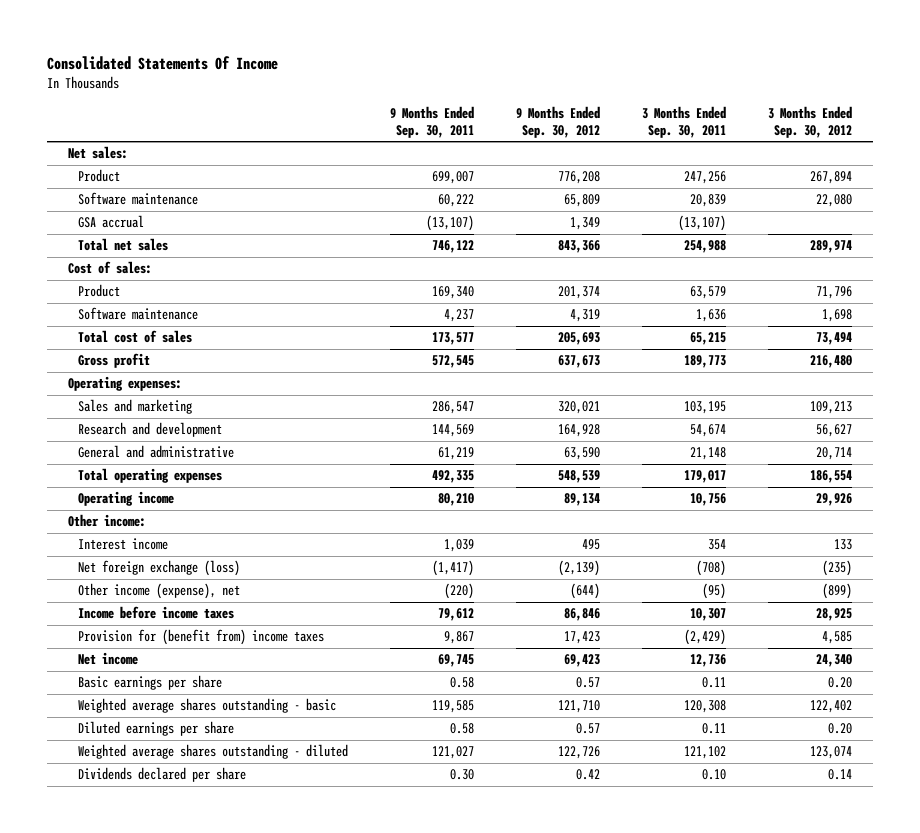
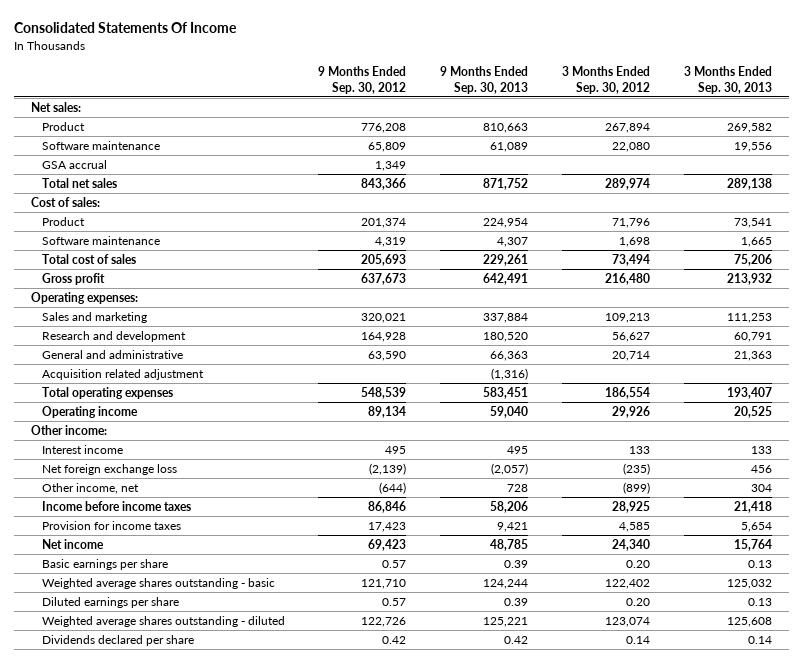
[390,106,475,138] 9 Months Ended Sep. 30, 2011 -> none
[642,106,727,138] 3 Months Ended Sep. 30, 2011 -> none
none -> [440,66,529,94] 9 Months Ended Sep. 30, 2013
none -> [684,66,773,94] 3 Months Ended Sep. 30, 2013
none -> [41,368,204,380] Acquisition related adjustment
[78,560,241,577] Net foreign exchange (loss) -> [41,463,177,475] Net foreign exchange loss
[78,583,241,600] Other income (expense), net -> [41,482,139,494] Other income, net
[78,629,325,646] Provision for (benefit from) income taxes -> [41,520,181,530] Provision for income taxes

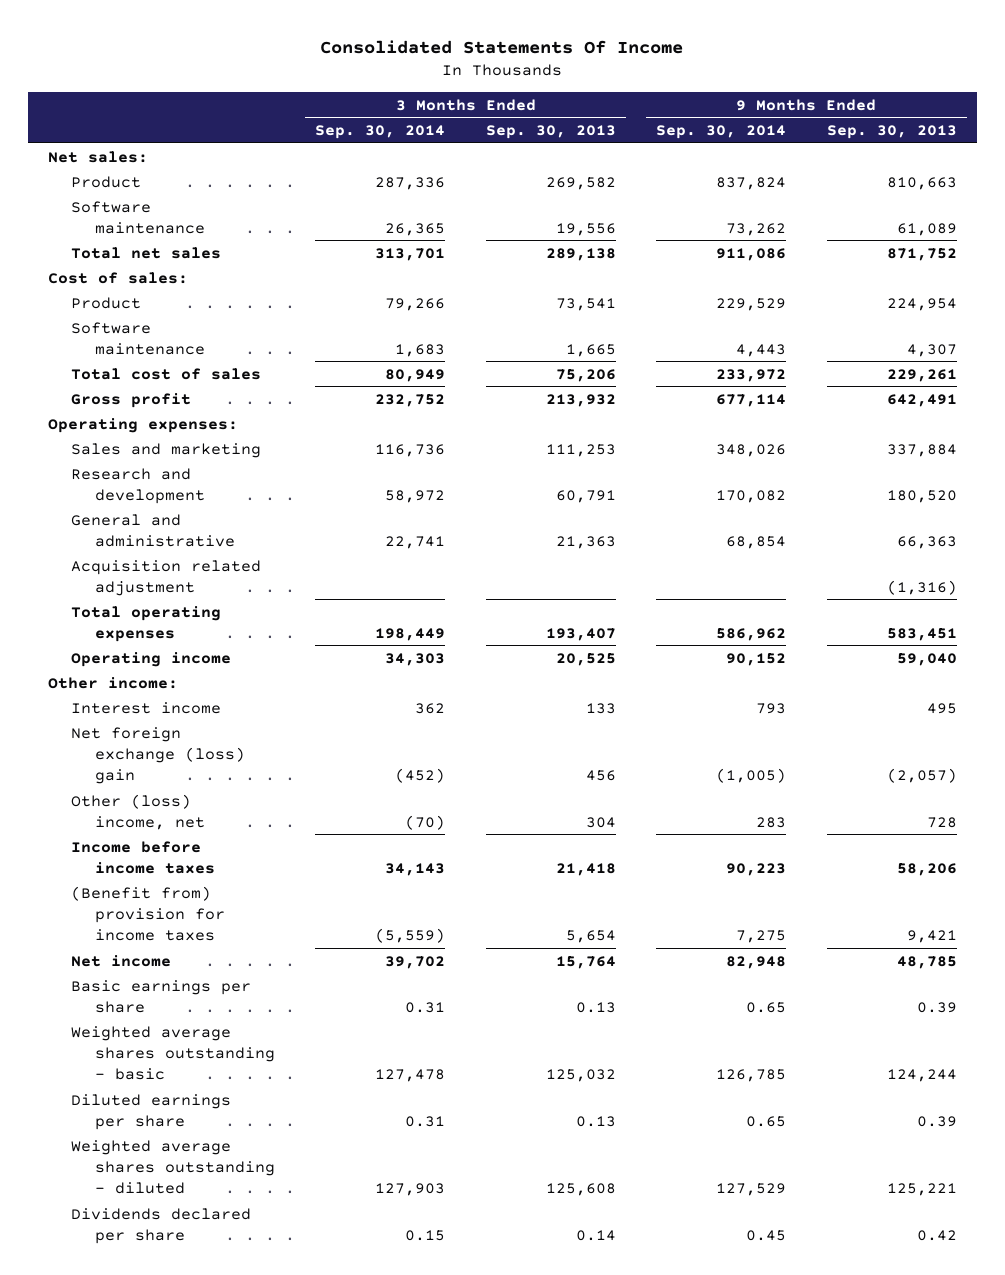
[318,66,407,94] 9 Months Ended Sep. 30, 2012 -> none
[562,66,651,94] 3 Months Ended Sep. 30, 2012 -> none
none -> [315,125,446,140] Sep. 30, 2014
none -> [656,125,787,140] Sep. 30, 2014
[41,159,107,169] GSA accrual -> none
[41,463,177,475] Net foreign exchange loss -> [71,726,245,784] Net foreign exchange (loss) gain
[41,482,139,494] Other income, net -> [71,793,205,830] Other (loss) income, net
[41,520,181,530] Provision for income taxes -> [71,885,225,941] (Benefit from) provision for income taxes

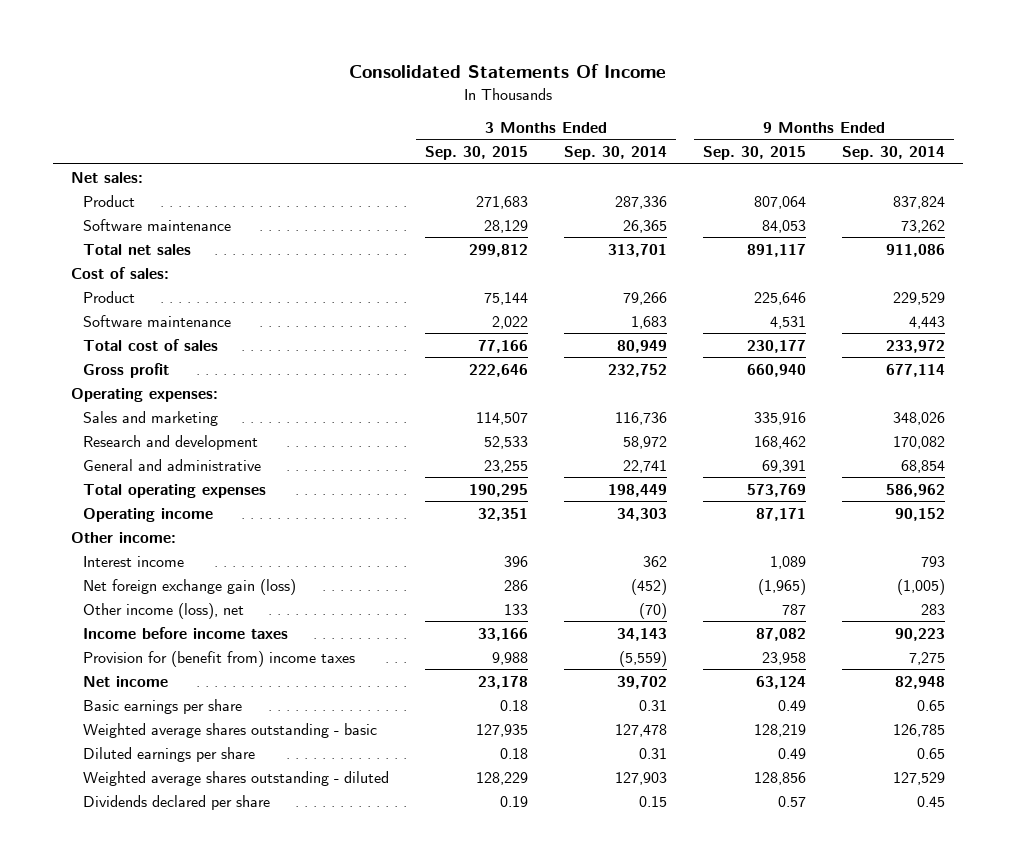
[485,125,616,140] Sep. 30, 2013 -> none
[826,125,957,140] Sep. 30, 2013 -> none
none -> [425,146,529,161] Sep. 30, 2015
none -> [703,146,807,161] Sep. 30, 2015
[71,559,262,596] Acquisition related adjustment -> none
[71,726,245,784] Net foreign exchange (loss) gain -> [83,578,297,595] Net foreign exchange gain (loss)
[71,793,205,830] Other (loss) income, net -> [83,602,245,619] Other income (loss), net
[71,885,225,941] (Benefit from) provision for income taxes -> [83,650,356,667] Provision for (benefit from) income taxes

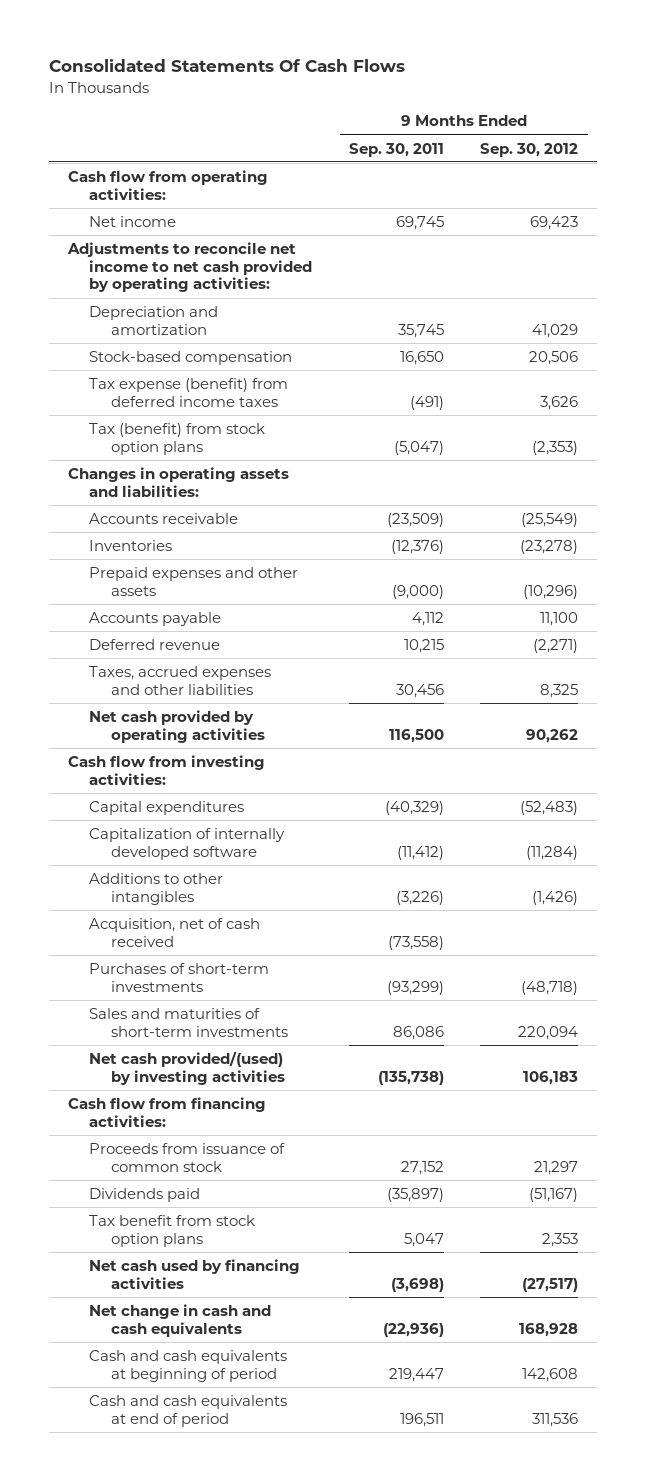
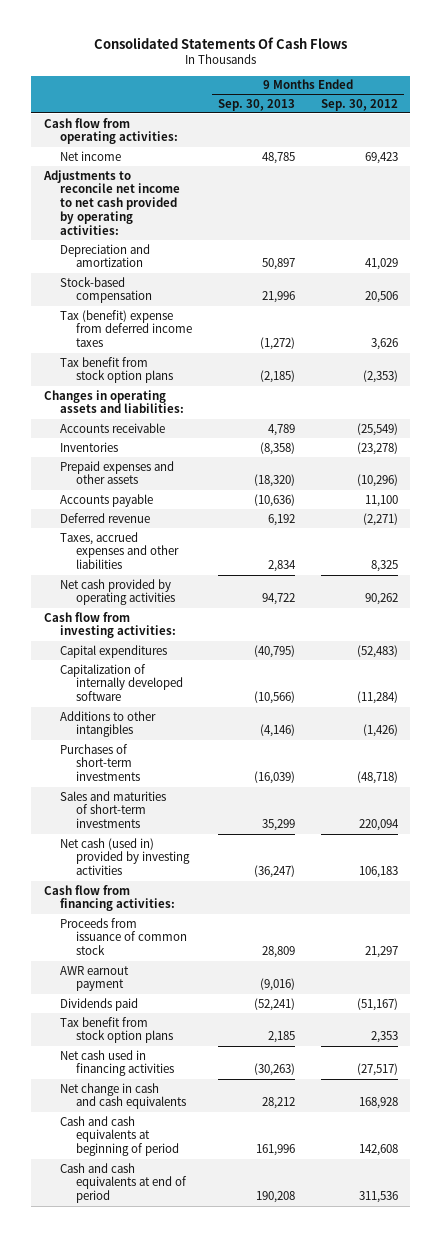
[348,142,444,157] Sep. 30, 2011 -> none
none -> [217,98,295,111] Sep. 30, 2013
[89,377,289,407] Tax expense (benefit) from deferred income taxes -> [59,309,193,348] Tax (benefit) expense from deferred income taxes
[89,422,266,455] Tax (benefit) from stock option plans -> [59,356,174,384] Tax benefit from stock option plans
[89,917,261,947] Acquisition, net of cash received -> none
[89,1050,286,1085] Net cash provided/(used) by investing activities -> [59,837,191,876] Net cash (used in) provided by investing activities
none -> [59,965,129,992] AWR earnout payment
[89,1258,301,1289] Net cash used by financing activities -> [59,1049,175,1077] Net cash used in financing activities

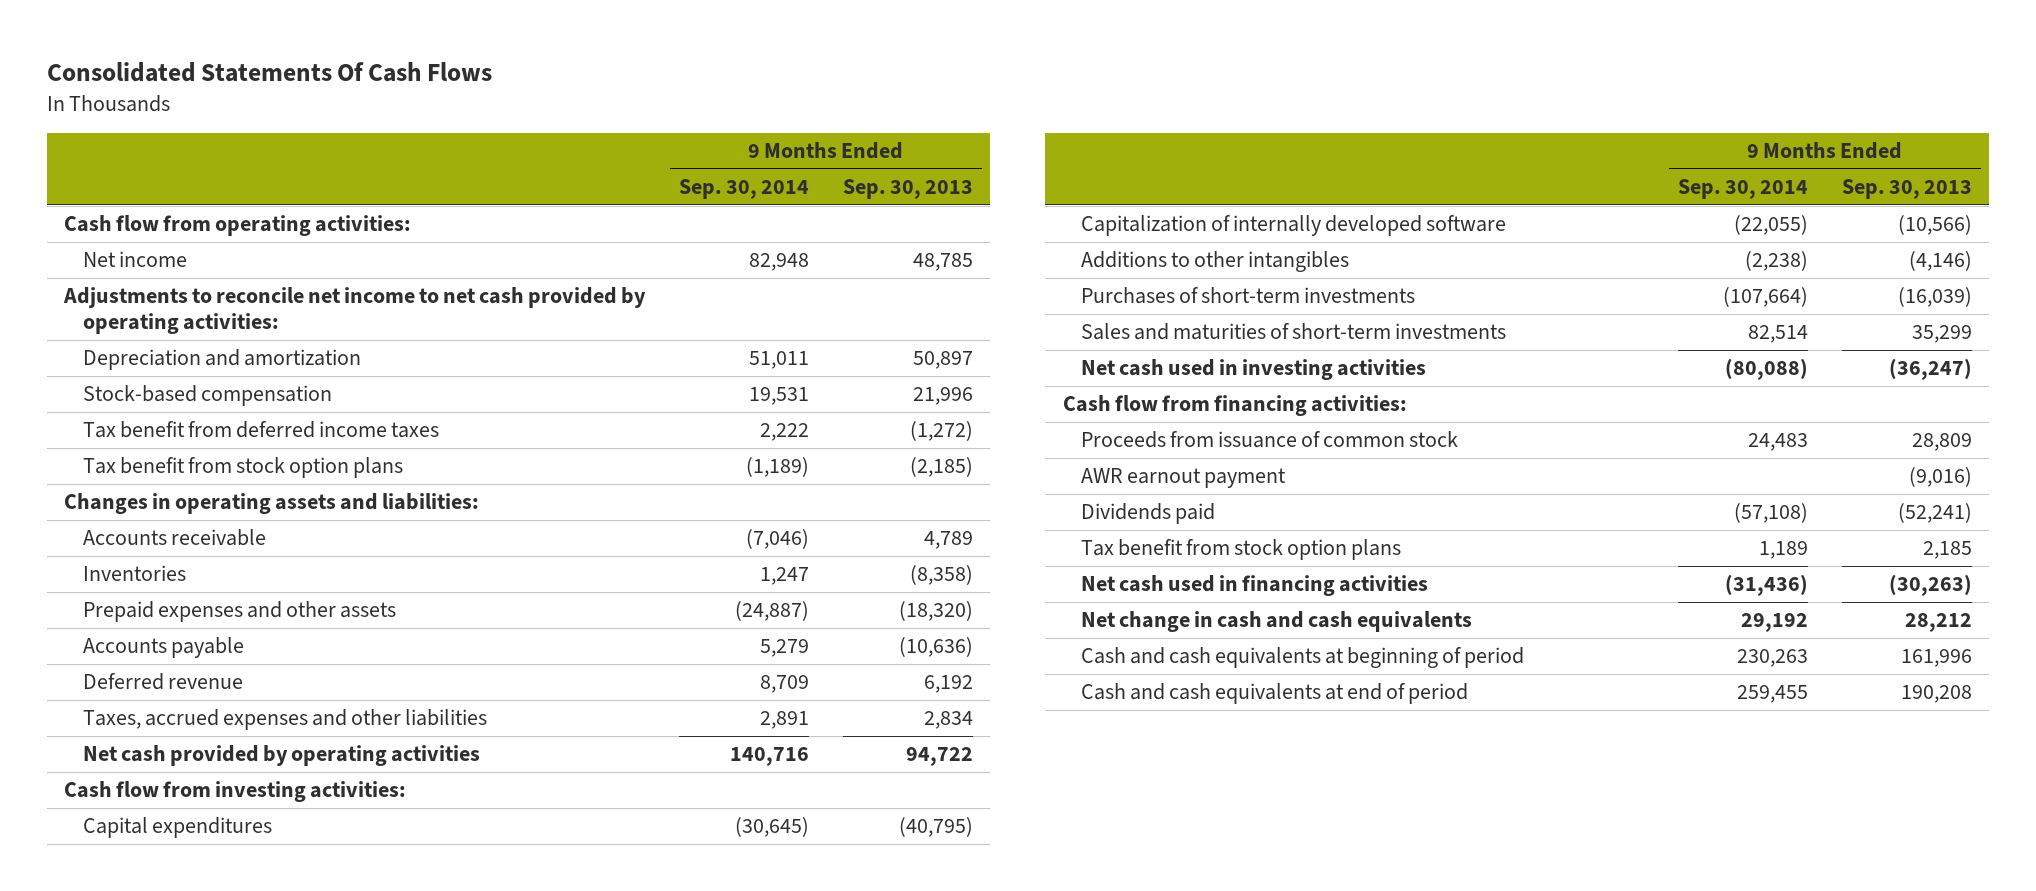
[320,98,398,111] Sep. 30, 2012 -> none
none -> [678,178,809,199] Sep. 30, 2014
[59,309,193,348] Tax (benefit) expense from deferred income taxes -> [82,421,439,439] Tax benefit from deferred income taxes
[59,837,191,876] Net cash (used in) provided by investing activities -> [1081,359,1427,381] Net cash used in investing activities

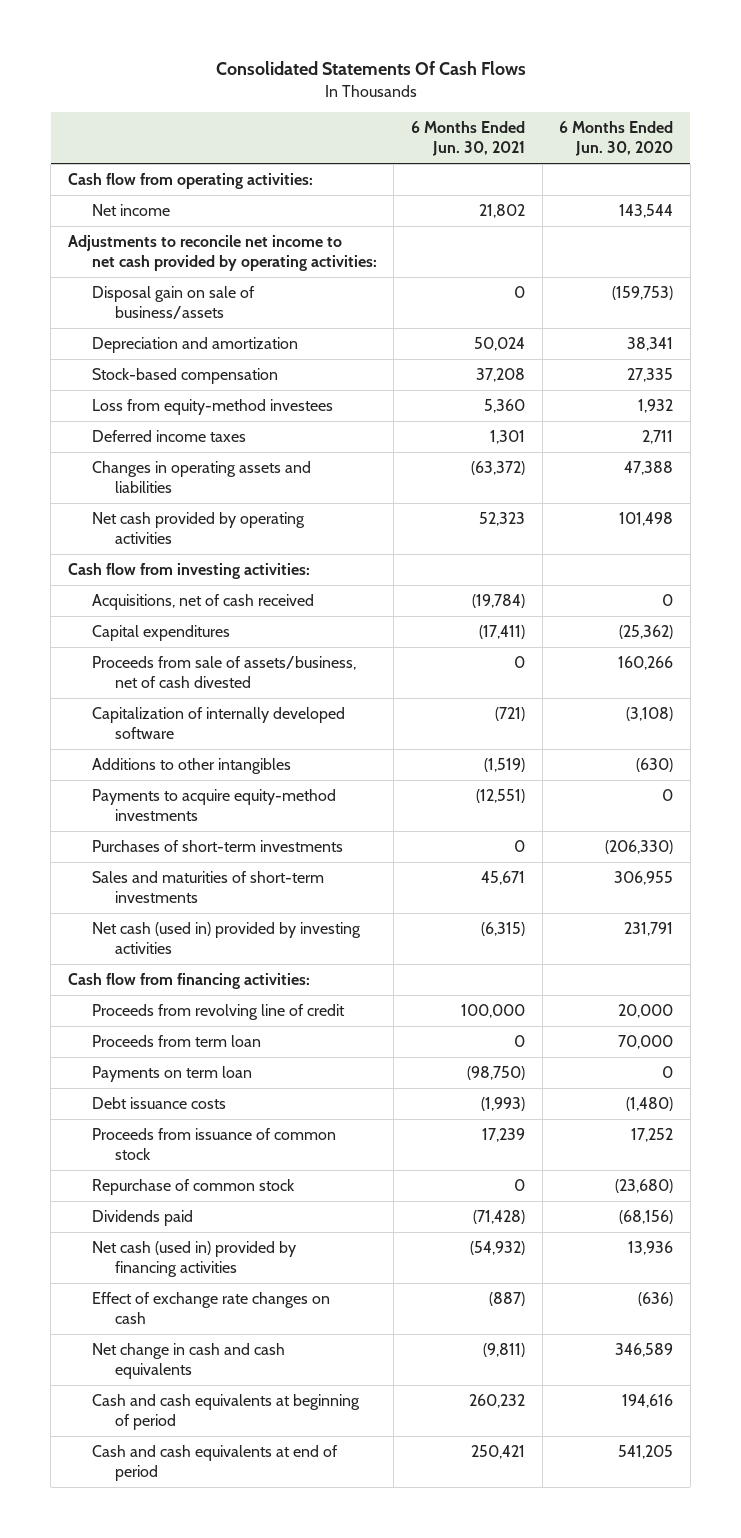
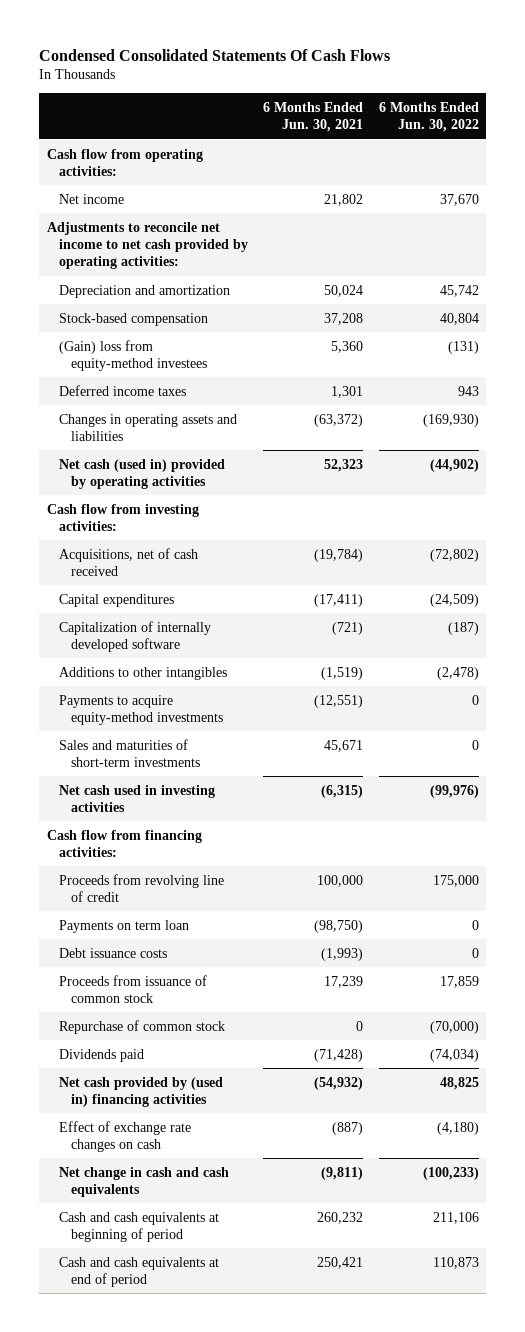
[215,61,526,76] Consolidated Statements Of Cash Flows -> [39,48,391,61] Condensed Consolidated Statements Of Cash Flows
[559,121,674,157] 6 Months Ended Jun. 30, 2020 -> none
none -> [378,101,479,133] 6 Months Ended Jun. 30, 2022
[91,285,255,319] Disposal gain on sale of business/assets -> none
[91,398,333,415] Loss from equity-method investees -> [58,339,207,371] (Gain) loss from equity-method investees
[91,511,305,544] Net cash provided by operating activities -> [58,458,225,489] Net cash (used in) provided by operating activities
[91,655,356,688] Proceeds from sale of assets/business, net of cash divested -> none
[91,839,343,852] Purchases of short-term investments -> none
[91,921,361,954] Net cash (used in) provided by investing activities -> [58,784,215,812] Net cash used in investing activities
[91,1034,261,1047] Proceeds from term loan -> none
[91,1240,296,1277] Net cash (used in) provided by financing activities -> [58,1076,223,1107] Net cash provided by (used in) financing activities

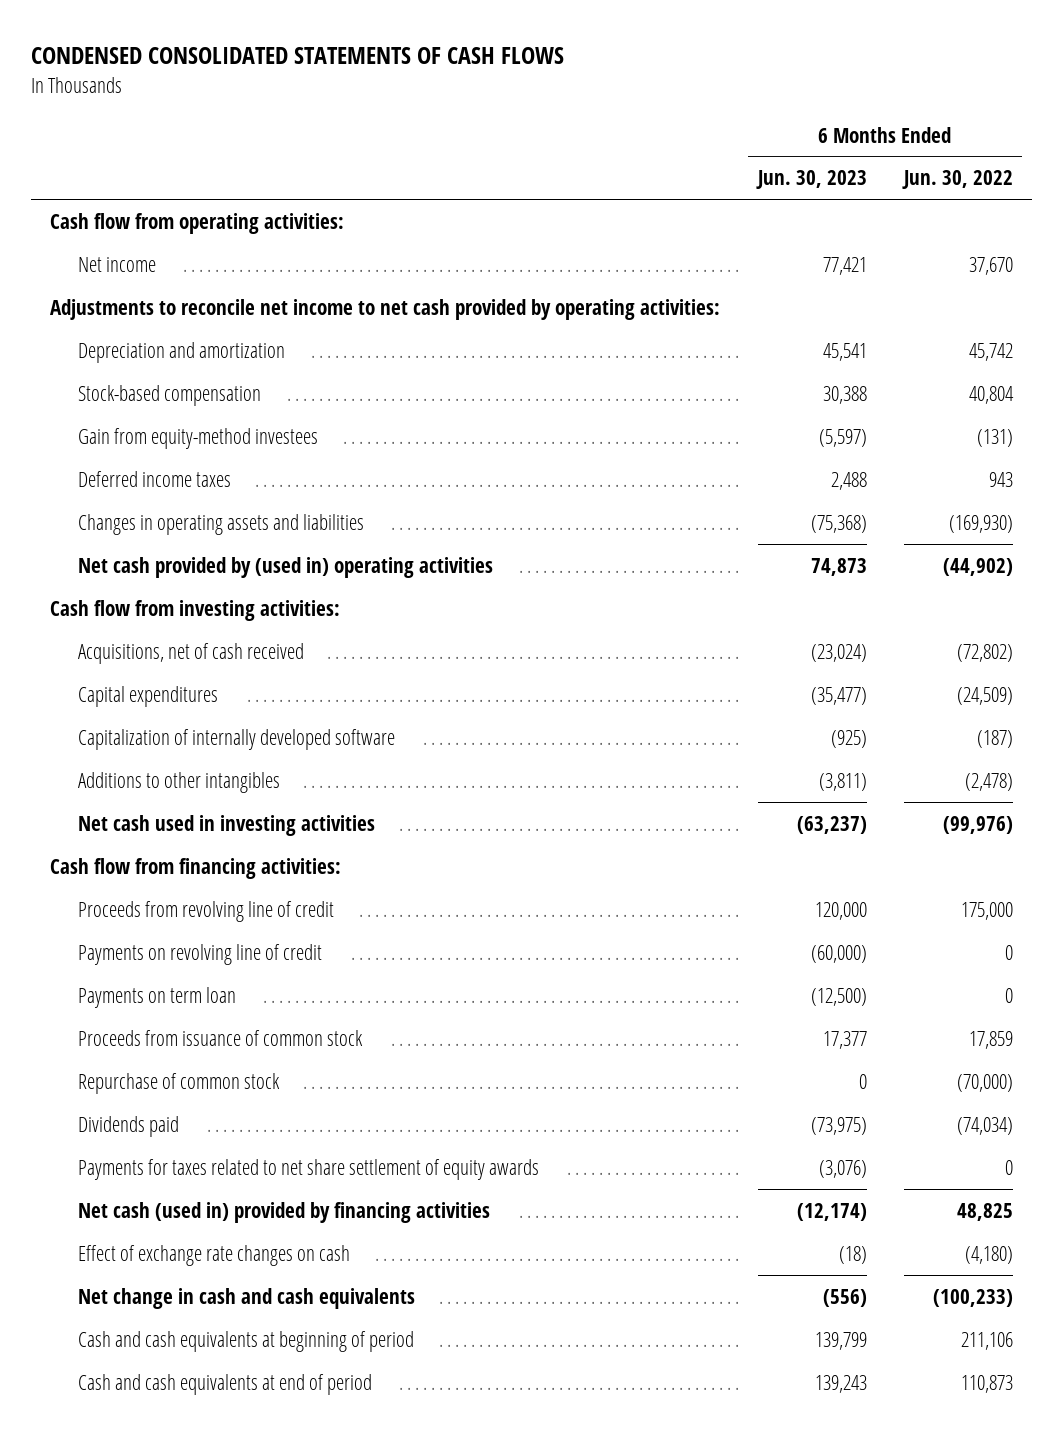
[39,48,391,61] Condensed Consolidated Statements Of Cash Flows -> [31,47,565,65] CONDENSED CONSOLIDATED STATEMENTS OF CASH FLOWS
[263,101,364,133] 6 Months Ended Jun. 30, 2021 -> none
none -> [755,170,867,190] Jun. 30, 2023
[58,339,207,371] (Gain) loss from equity-method investees -> [77,427,318,449] Gain from equity-method investees
[58,458,225,489] Net cash (used in) provided by operating activities -> [77,556,493,578] Net cash provided by (used in) operating activities
[58,694,223,725] Payments to acquire equity-method investments -> none
[58,738,200,767] Sales and maturities of short-term investments -> none
none -> [77,943,322,965] Payments on revolving line of credit
[58,947,167,958] Debt issuance costs -> none
none -> [77,1158,539,1180] Payments for taxes related to net share settlement of equity awards
[58,1076,223,1107] Net cash provided by (used in) financing activities -> [77,1201,490,1223] Net cash (used in) provided by financing activities

